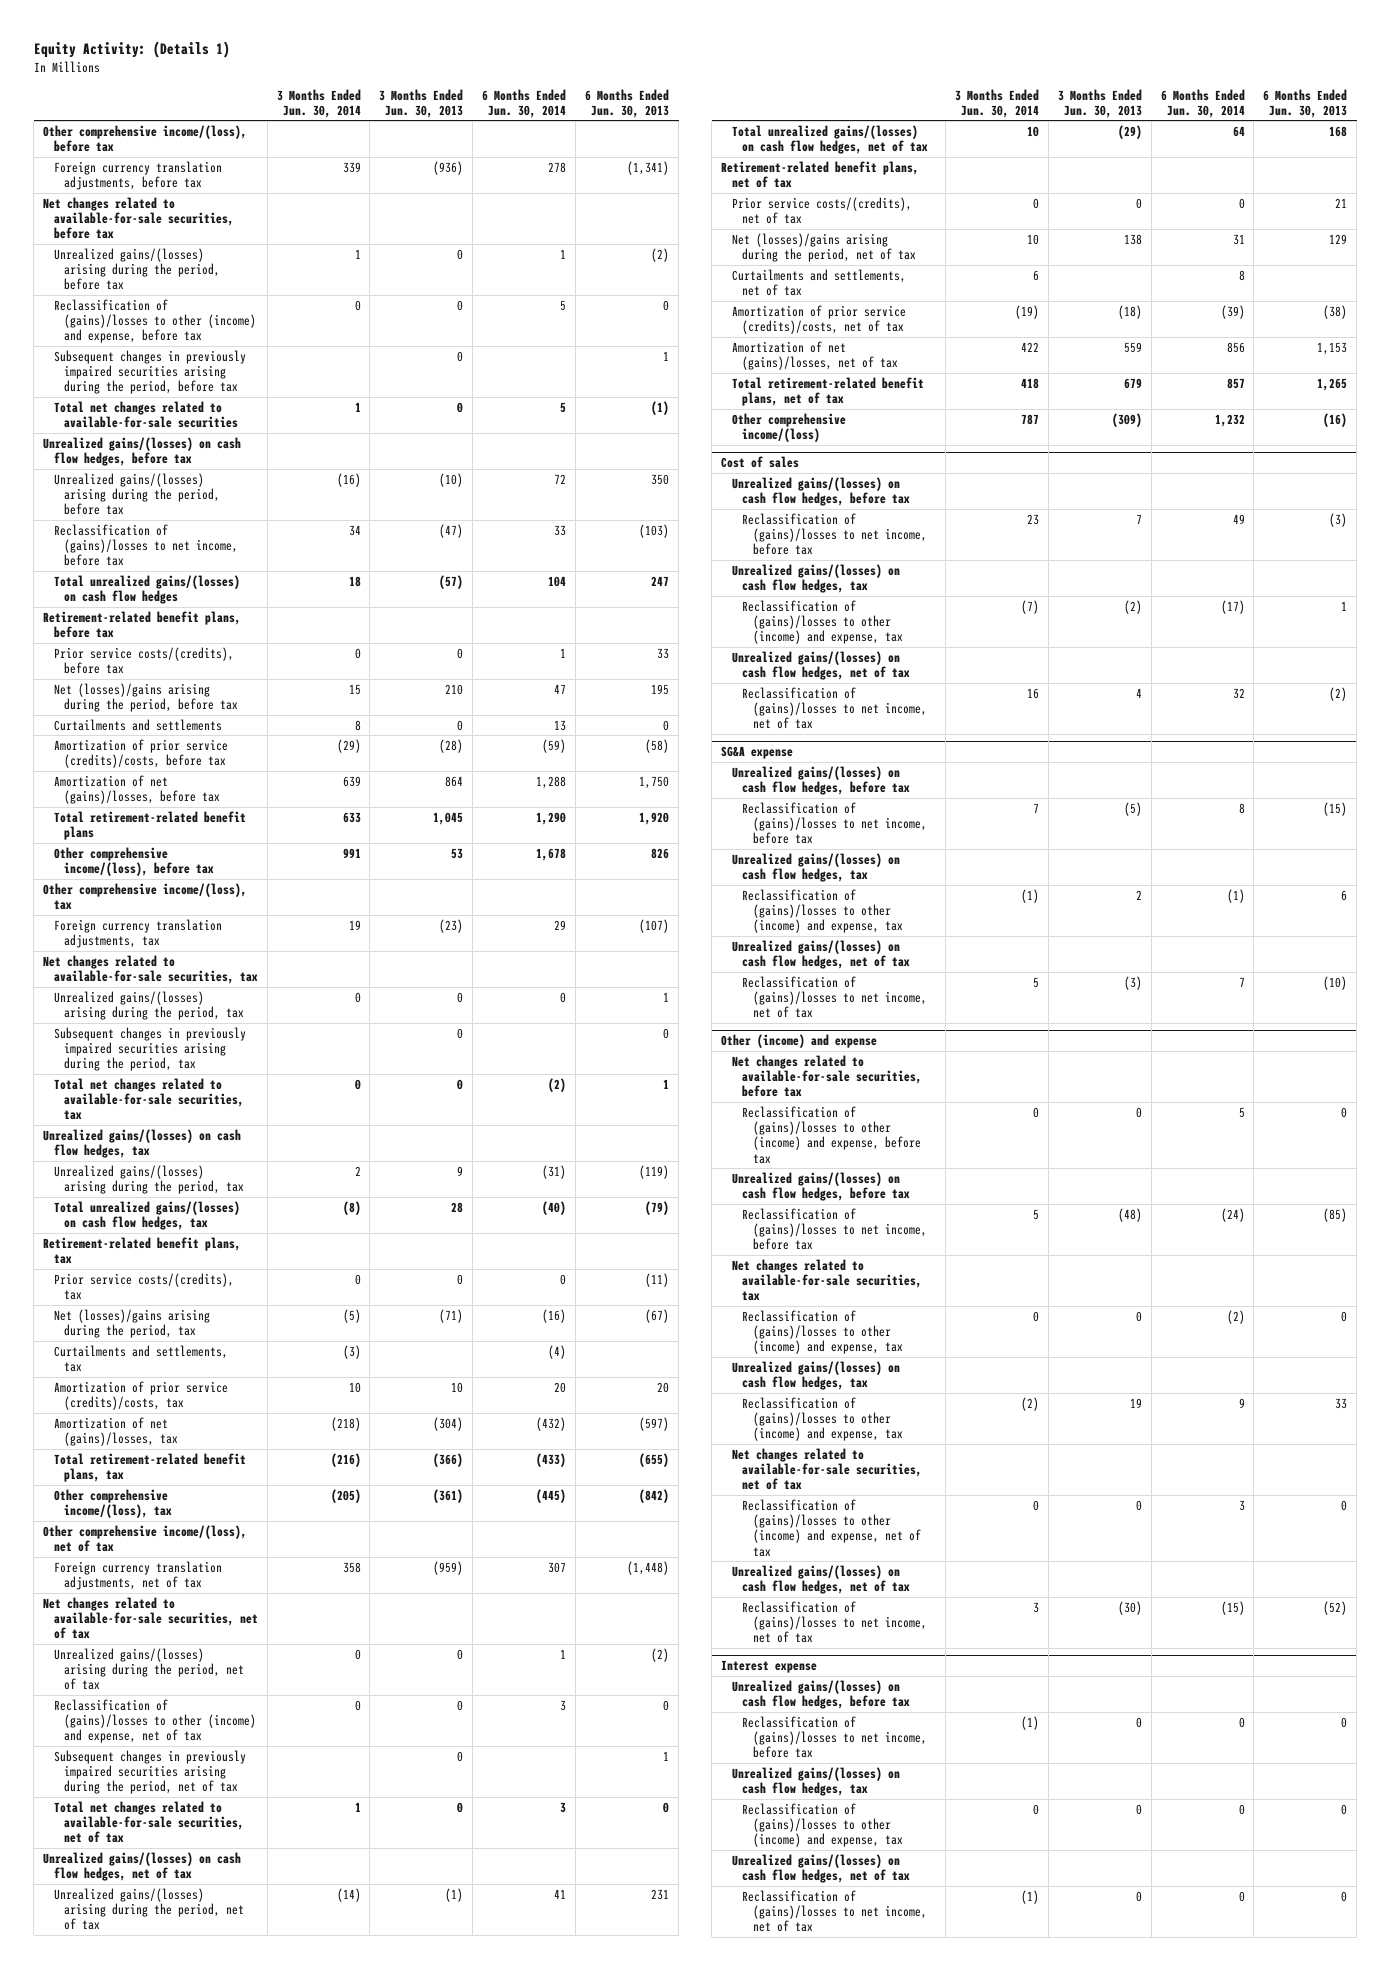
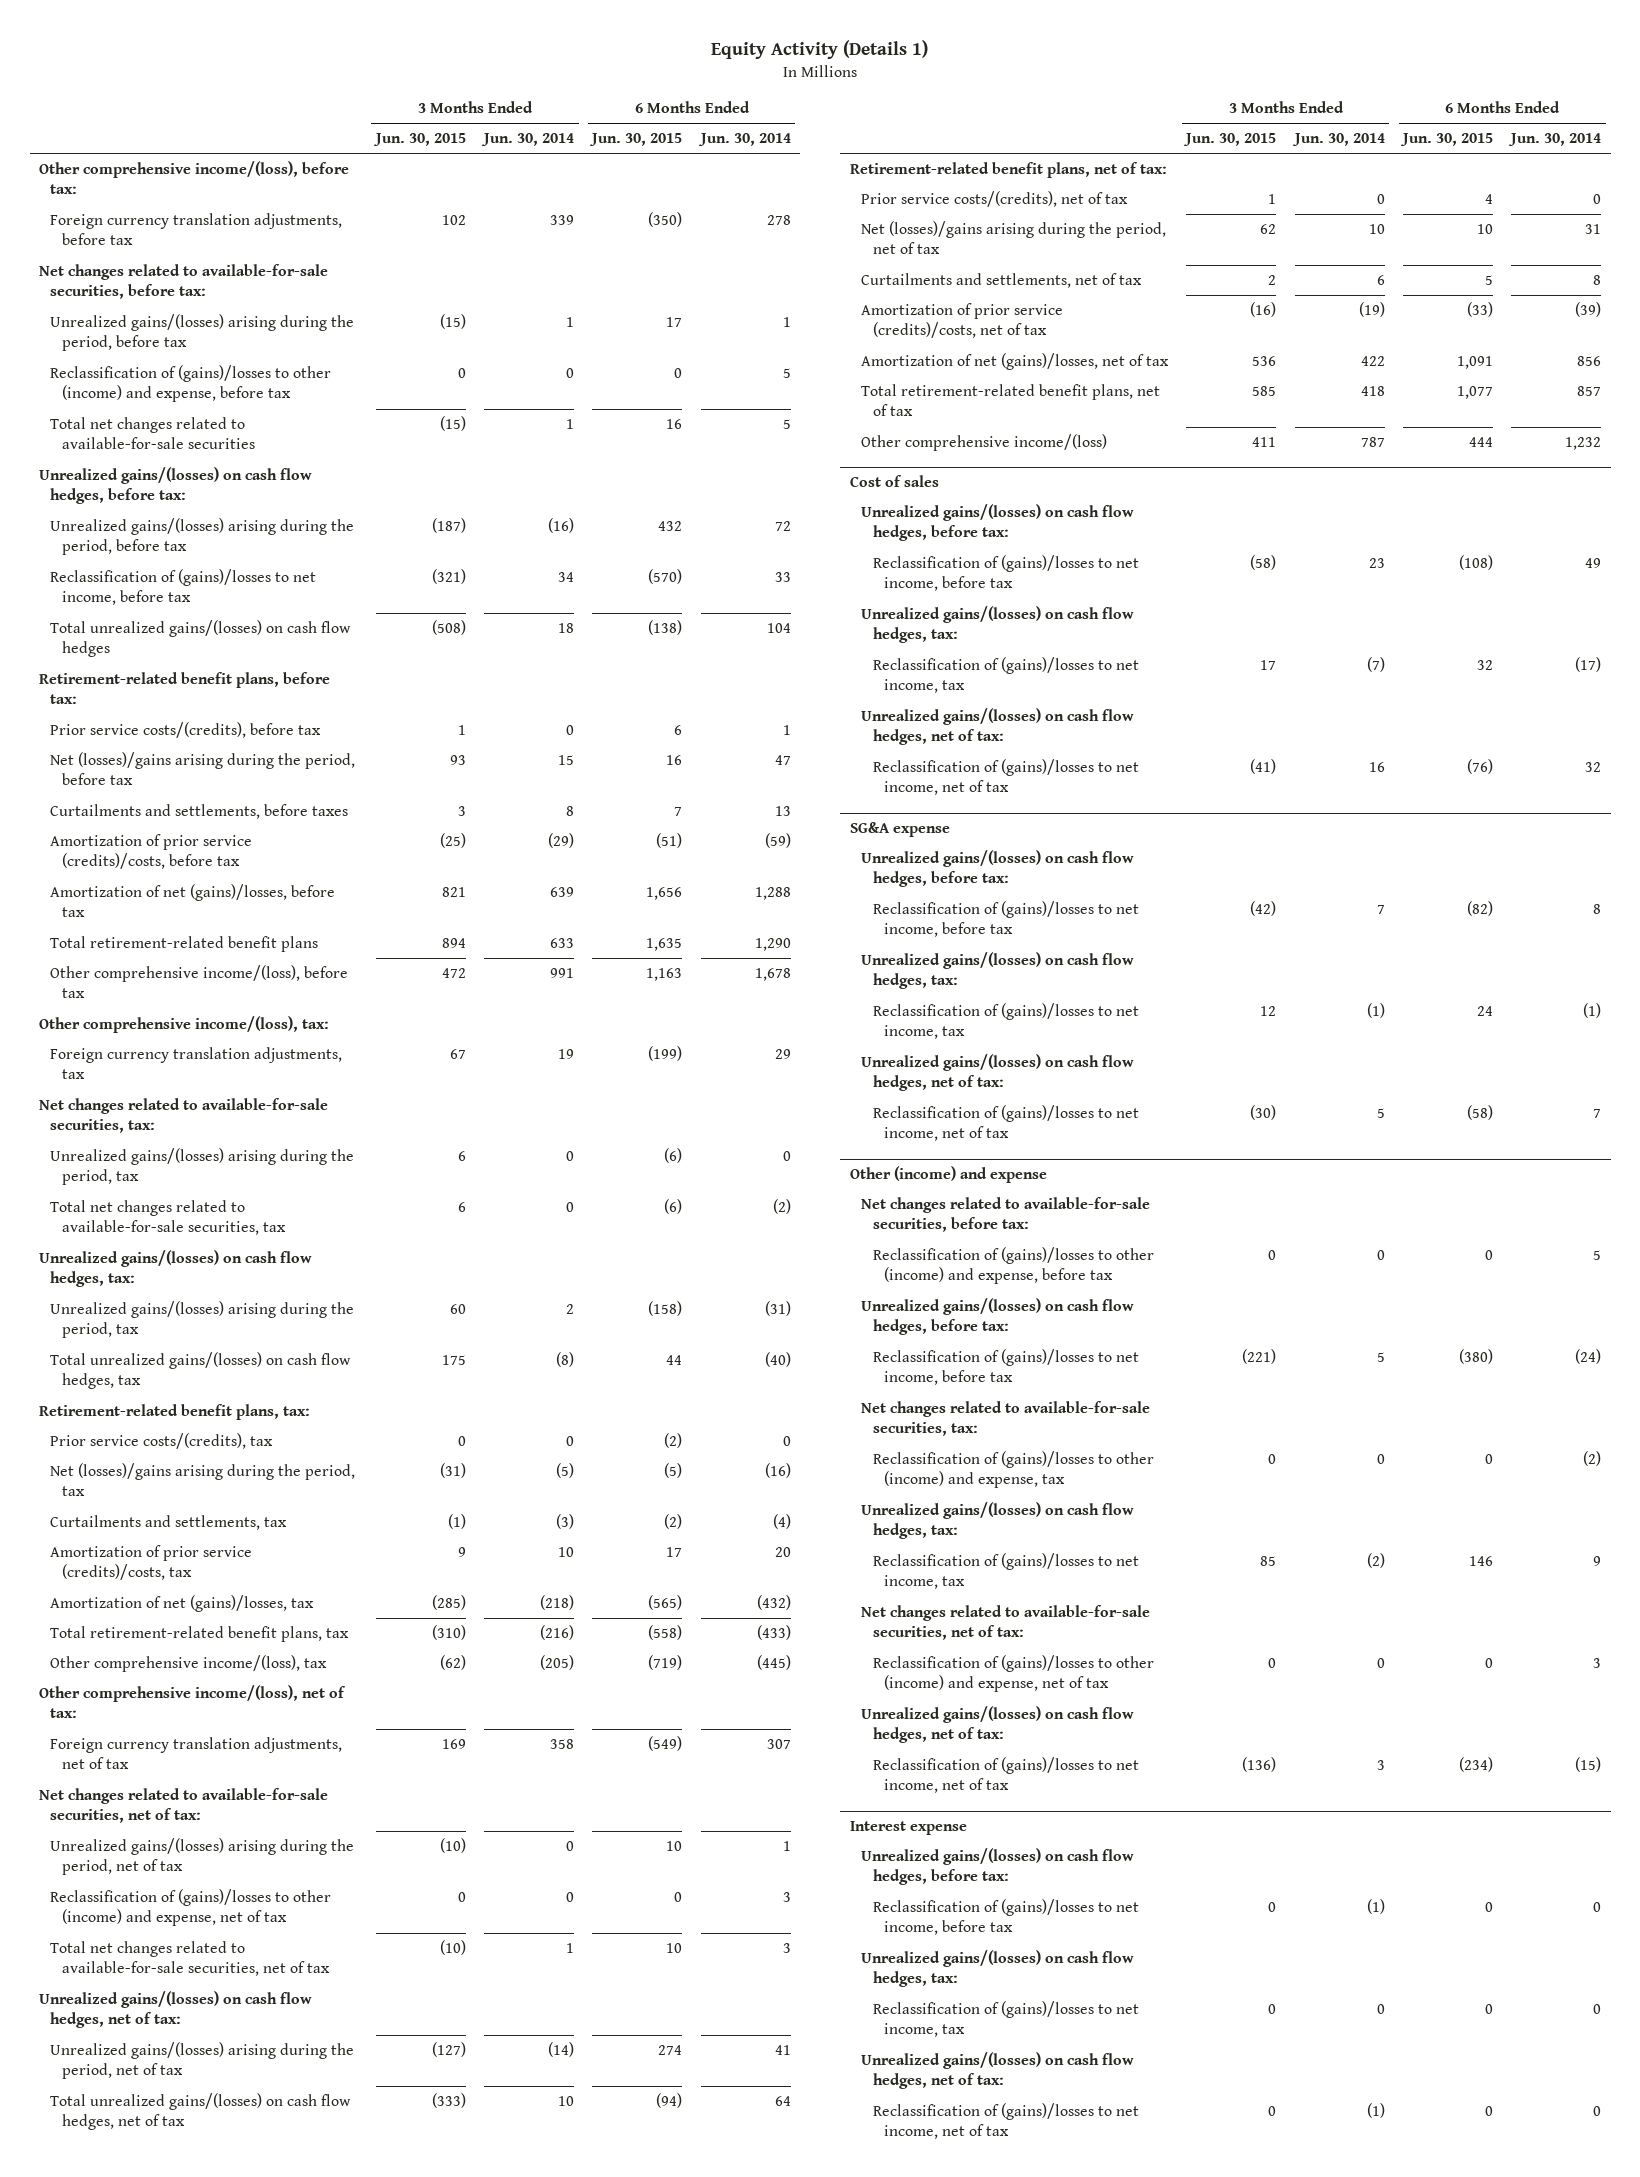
[33,40,230,58] Equity Activity: (Details 1) -> [711,39,929,59] Equity Activity (Details 1)
[379,88,464,118] 3 Months Ended Jun. 30, 2013 -> none
[585,88,670,118] 6 Months Ended Jun. 30, 2013 -> none
none -> [372,133,466,147] Jun. 30, 2015
none -> [589,133,683,147] Jun. 30, 2015
[43,124,248,153] Other comprehensive income/(loss), before tax -> [38,161,349,195] Other comprehensive income/(loss), before tax:
[43,196,234,240] Net changes related to available-for-sale securities, before tax -> [38,264,328,300] Net changes related to available-for-sale securities, before tax:
[53,349,246,395] Subsequent changes in previously impaired securities arising during the period, before tax -> none
[43,436,242,467] Unrealized gains/(losses) on cash flow hedges, before tax -> [38,467,312,505] Unrealized gains/(losses) on cash flow hedges, before tax:
[43,610,242,639] Retirement-related benefit plans, before tax -> [38,672,330,705] Retirement-related benefit plans, before tax:
[53,718,222,731] Curtailments and settlements -> [50,804,349,820] Curtailments and settlements, before taxes
[43,882,248,911] Other comprehensive income/(loss), tax -> [38,1016,329,1034] Other comprehensive income/(loss), tax:
[43,954,258,985] Net changes related to available-for-sale securities, tax -> [38,1098,328,1134] Net changes related to available-for-sale securities, tax:
[53,1026,246,1072] Subsequent changes in previously impaired securities arising during the period, tax -> none
[43,1128,242,1159] Unrealized gains/(losses) on cash flow hedges, tax -> [38,1250,312,1288] Unrealized gains/(losses) on cash flow hedges, tax:
[43,1236,242,1265] Retirement-related benefit plans, tax -> [38,1404,310,1421] Retirement-related benefit plans, tax:
[43,1524,248,1553] Other comprehensive income/(loss), net of tax -> [38,1685,346,1719] Other comprehensive income/(loss), net of tax:
[43,1596,258,1640] Net changes related to available-for-sale securities, net of tax -> [38,1788,328,1824] Net changes related to available-for-sale securities, net of tax:
[53,1749,246,1795] Subsequent changes in previously impaired securities arising during the period, net of tax -> none
[43,1851,242,1882] Unrealized gains/(losses) on cash flow hedges, net of tax -> [38,1991,312,2029] Unrealized gains/(losses) on cash flow hedges, net of tax:
[721,160,920,189] Retirement-related benefit plans, net of tax -> [849,162,1167,179] Retirement-related benefit plans, net of tax:
[731,476,911,507] Unrealized gains/(losses) on cash flow hedges, before tax -> [861,504,1135,542] Unrealized gains/(losses) on cash flow hedges, before tax:
[731,563,900,594] Unrealized gains/(losses) on cash flow hedges, tax -> [861,606,1135,644] Unrealized gains/(losses) on cash flow hedges, tax:
[742,599,903,645] Reclassification of (gains)/losses to other (income) and expense, tax -> [872,657,1139,694] Reclassification of (gains)/losses to net income, tax
[731,650,911,681] Unrealized gains/(losses) on cash flow hedges, net of tax -> [861,708,1135,746] Unrealized gains/(losses) on cash flow hedges, net of tax:
[731,765,911,796] Unrealized gains/(losses) on cash flow hedges, before tax -> [861,850,1135,888] Unrealized gains/(losses) on cash flow hedges, before tax:
[731,852,900,883] Unrealized gains/(losses) on cash flow hedges, tax -> [861,952,1135,990] Unrealized gains/(losses) on cash flow hedges, tax:
[742,888,903,934] Reclassification of (gains)/losses to other (income) and expense, tax -> [872,1003,1139,1040] Reclassification of (gains)/losses to net income, tax
[731,939,911,970] Unrealized gains/(losses) on cash flow hedges, net of tax -> [861,1054,1135,1092] Unrealized gains/(losses) on cash flow hedges, net of tax:
[731,1054,923,1098] Net changes related to available-for-sale securities, before tax -> [861,1197,1151,1233] Net changes related to available-for-sale securities, before tax:
[731,1171,911,1202] Unrealized gains/(losses) on cash flow hedges, before tax -> [861,1298,1135,1336] Unrealized gains/(losses) on cash flow hedges, before tax:
[731,1258,923,1302] Net changes related to available-for-sale securities, tax -> [861,1401,1151,1437] Net changes related to available-for-sale securities, tax:
[731,1360,900,1391] Unrealized gains/(losses) on cash flow hedges, tax -> [861,1502,1135,1540] Unrealized gains/(losses) on cash flow hedges, tax:
[742,1396,903,1442] Reclassification of (gains)/losses to other (income) and expense, tax -> [872,1553,1139,1590] Reclassification of (gains)/losses to net income, tax
[731,1447,923,1491] Net changes related to available-for-sale securities, net of tax -> [861,1605,1151,1641] Net changes related to available-for-sale securities, net of tax:
[731,1564,911,1595] Unrealized gains/(losses) on cash flow hedges, net of tax -> [861,1706,1135,1744] Unrealized gains/(losses) on cash flow hedges, net of tax:
[731,1679,911,1710] Unrealized gains/(losses) on cash flow hedges, before tax -> [861,1848,1135,1886] Unrealized gains/(losses) on cash flow hedges, before tax:
[731,1766,900,1797] Unrealized gains/(losses) on cash flow hedges, tax -> [861,1950,1135,1988] Unrealized gains/(losses) on cash flow hedges, tax:
[742,1802,903,1848] Reclassification of (gains)/losses to other (income) and expense, tax -> [872,2001,1139,2038] Reclassification of (gains)/losses to net income, tax
[731,1853,911,1884] Unrealized gains/(losses) on cash flow hedges, net of tax -> [861,2052,1135,2090] Unrealized gains/(losses) on cash flow hedges, net of tax:

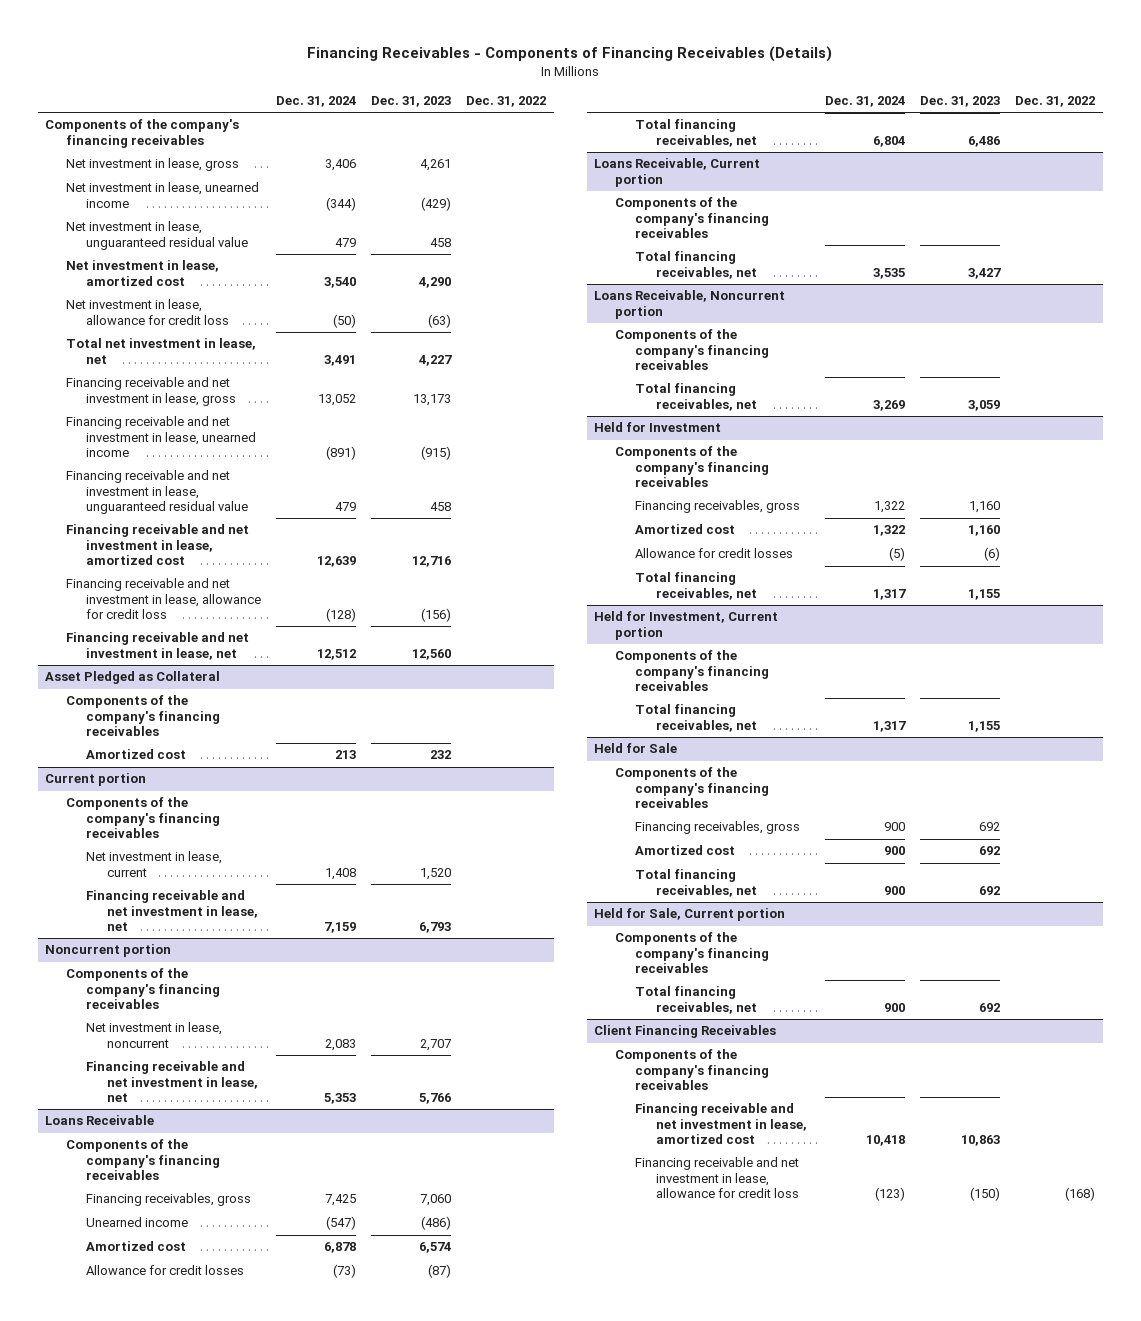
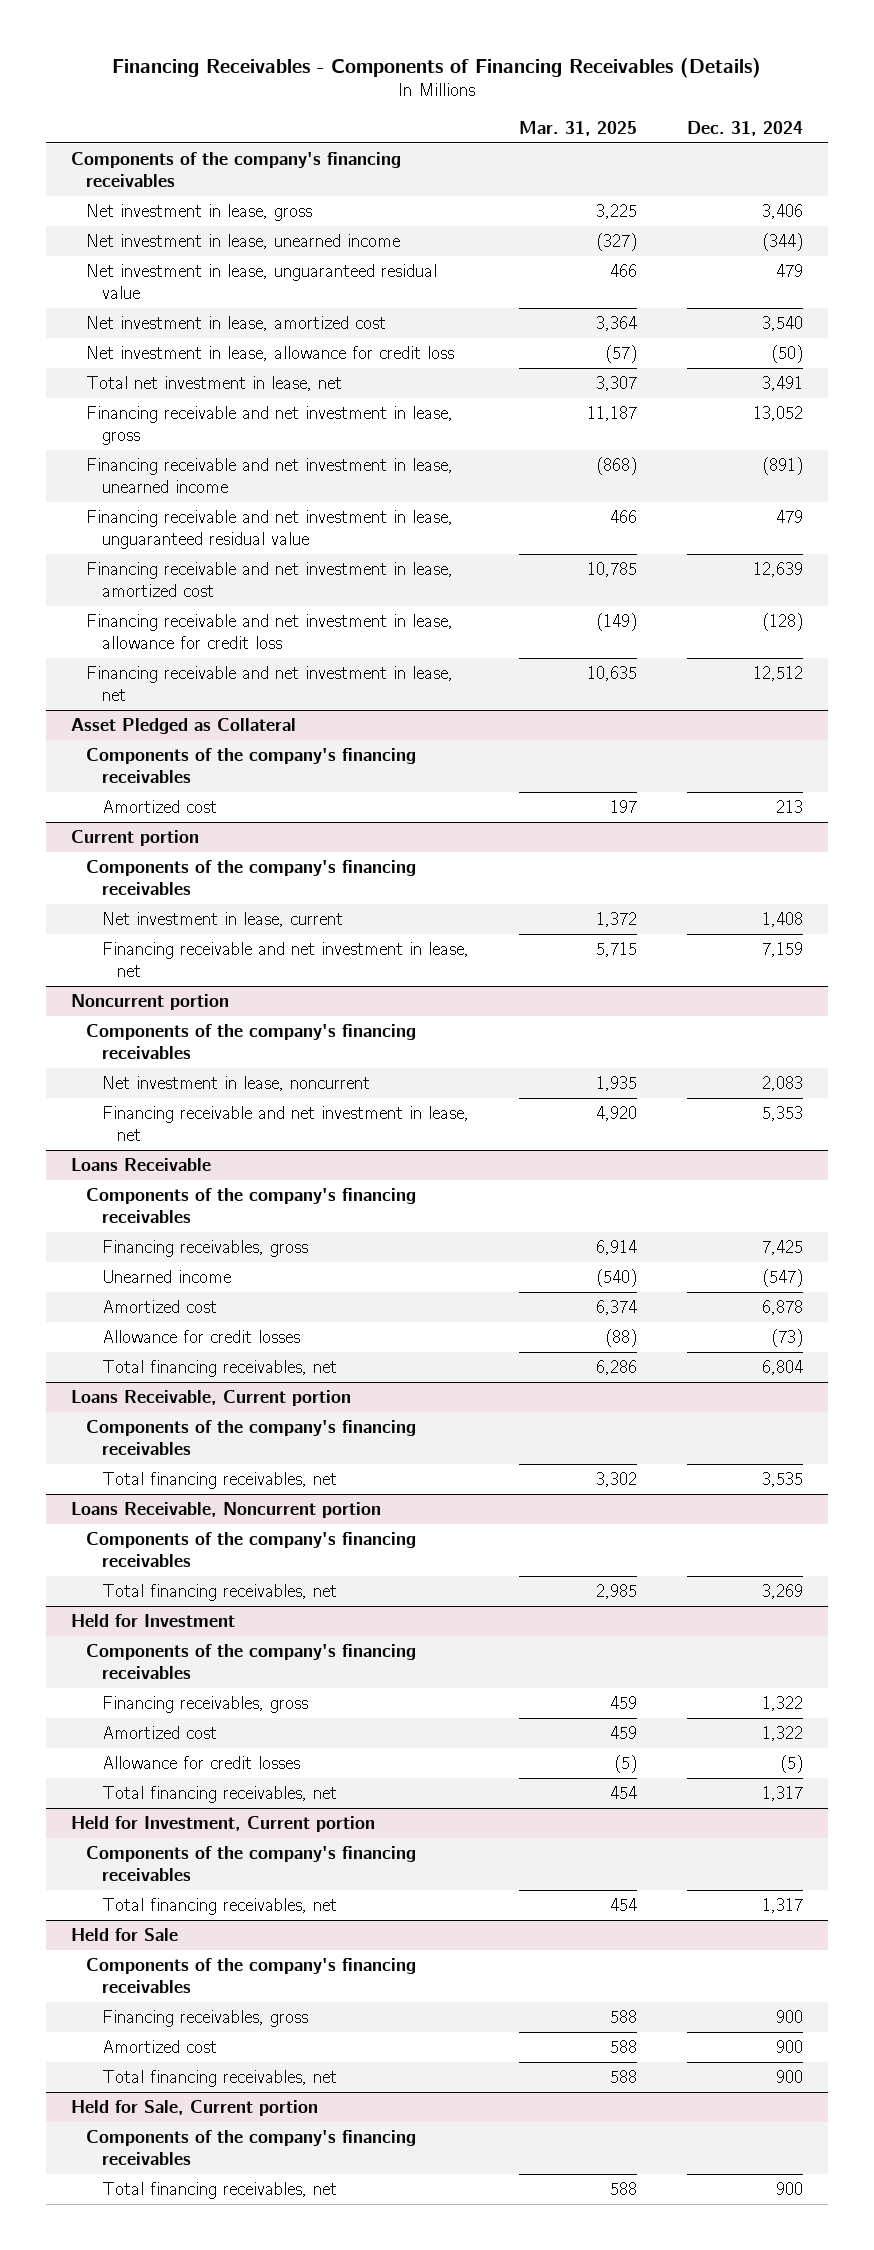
[371,96,452,108] Dec. 31, 2023 -> none
[466,96,547,108] Dec. 31, 2022 -> none
none -> [519,121,638,137] Mar. 31, 2025
[594,1025,777,1039] Client Financing Receivables -> none
[614,1049,770,1090] Components of the company's financing receivables -> none
[635,1103,807,1144] Financing receivable and net investment in lease, amortized cost -> none
[635,1157,800,1198] Financing receivable and net investment in lease, allowance for credit loss -> none

